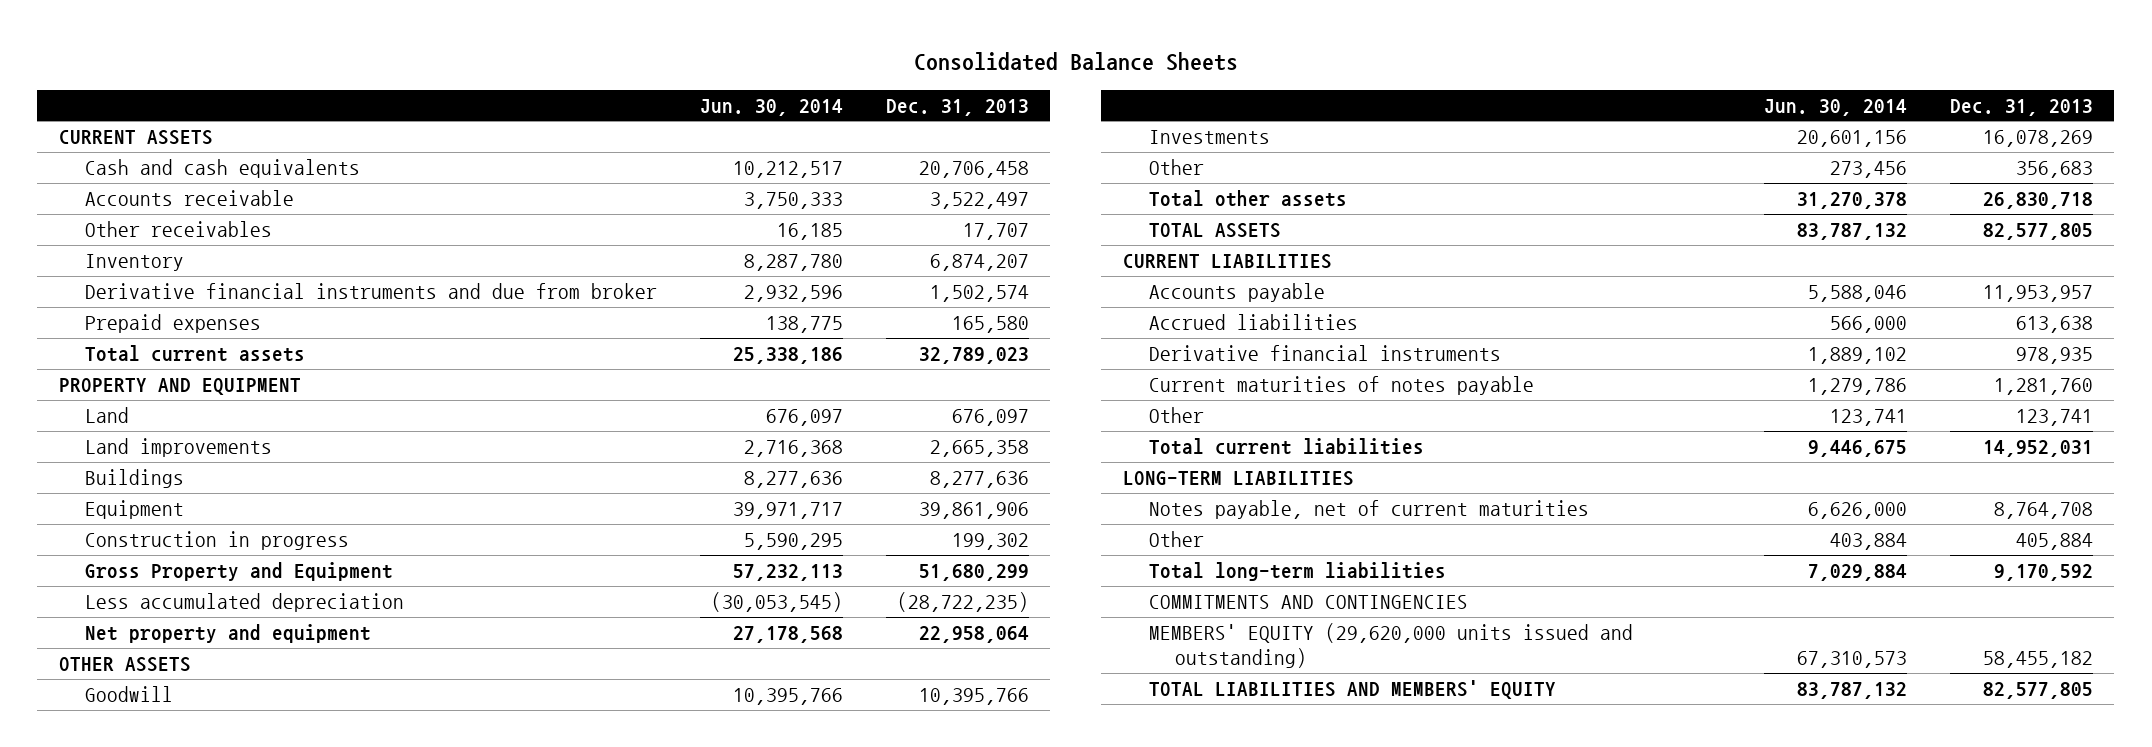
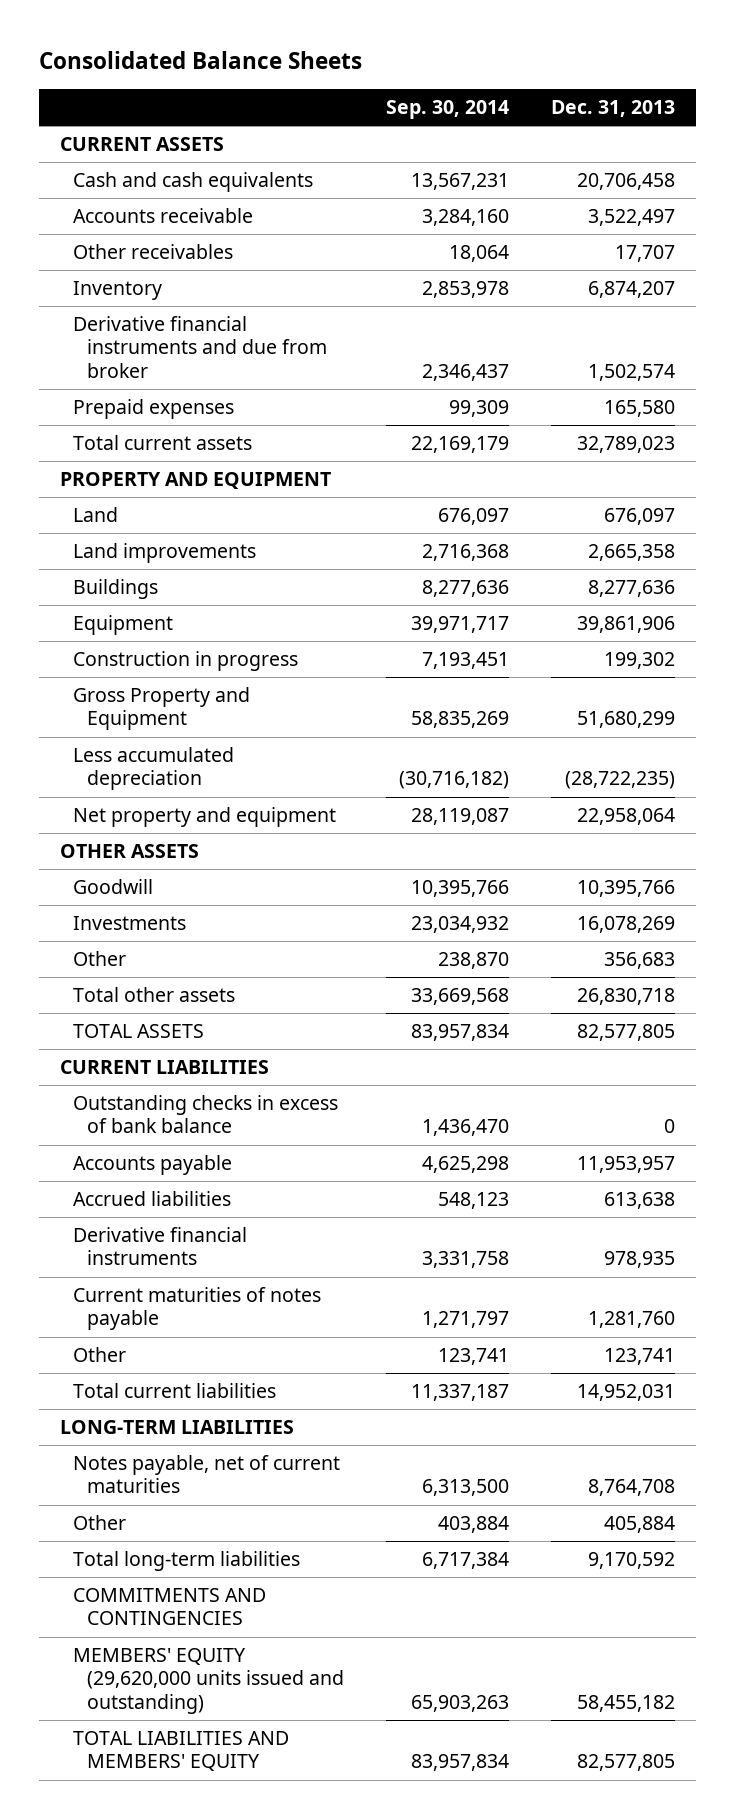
[699,98,843,116] Jun. 30, 2014 -> none
none -> [385,100,509,120] Sep. 30, 2014
none -> [73,1095,339,1134] Outstanding checks in excess of bank balance

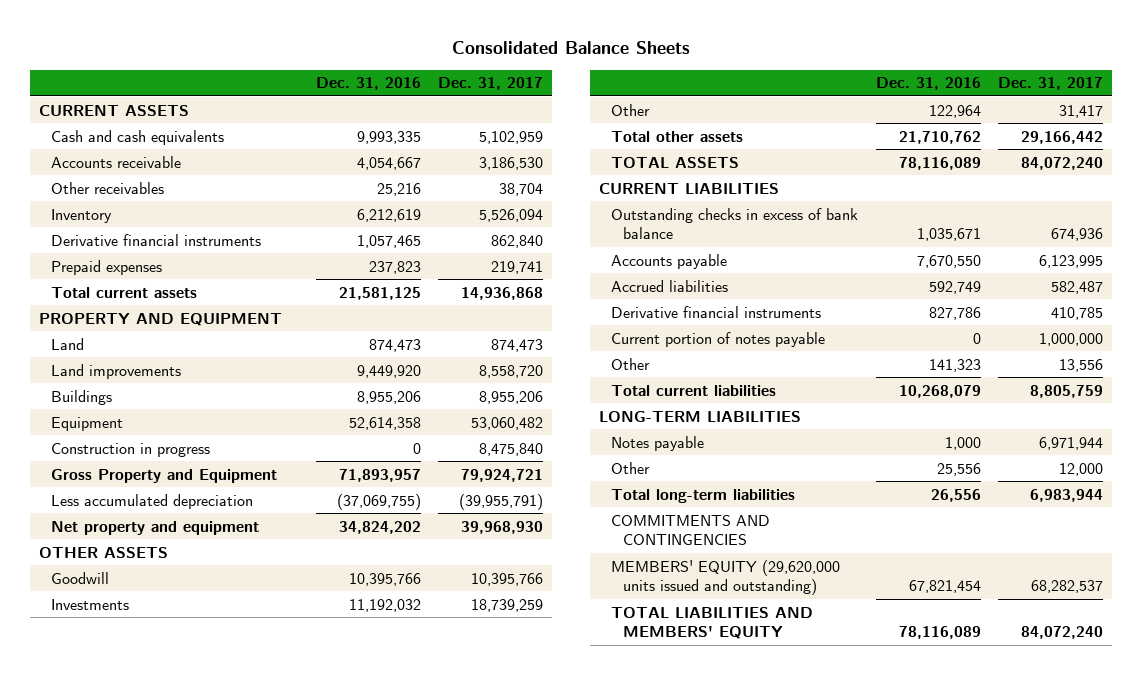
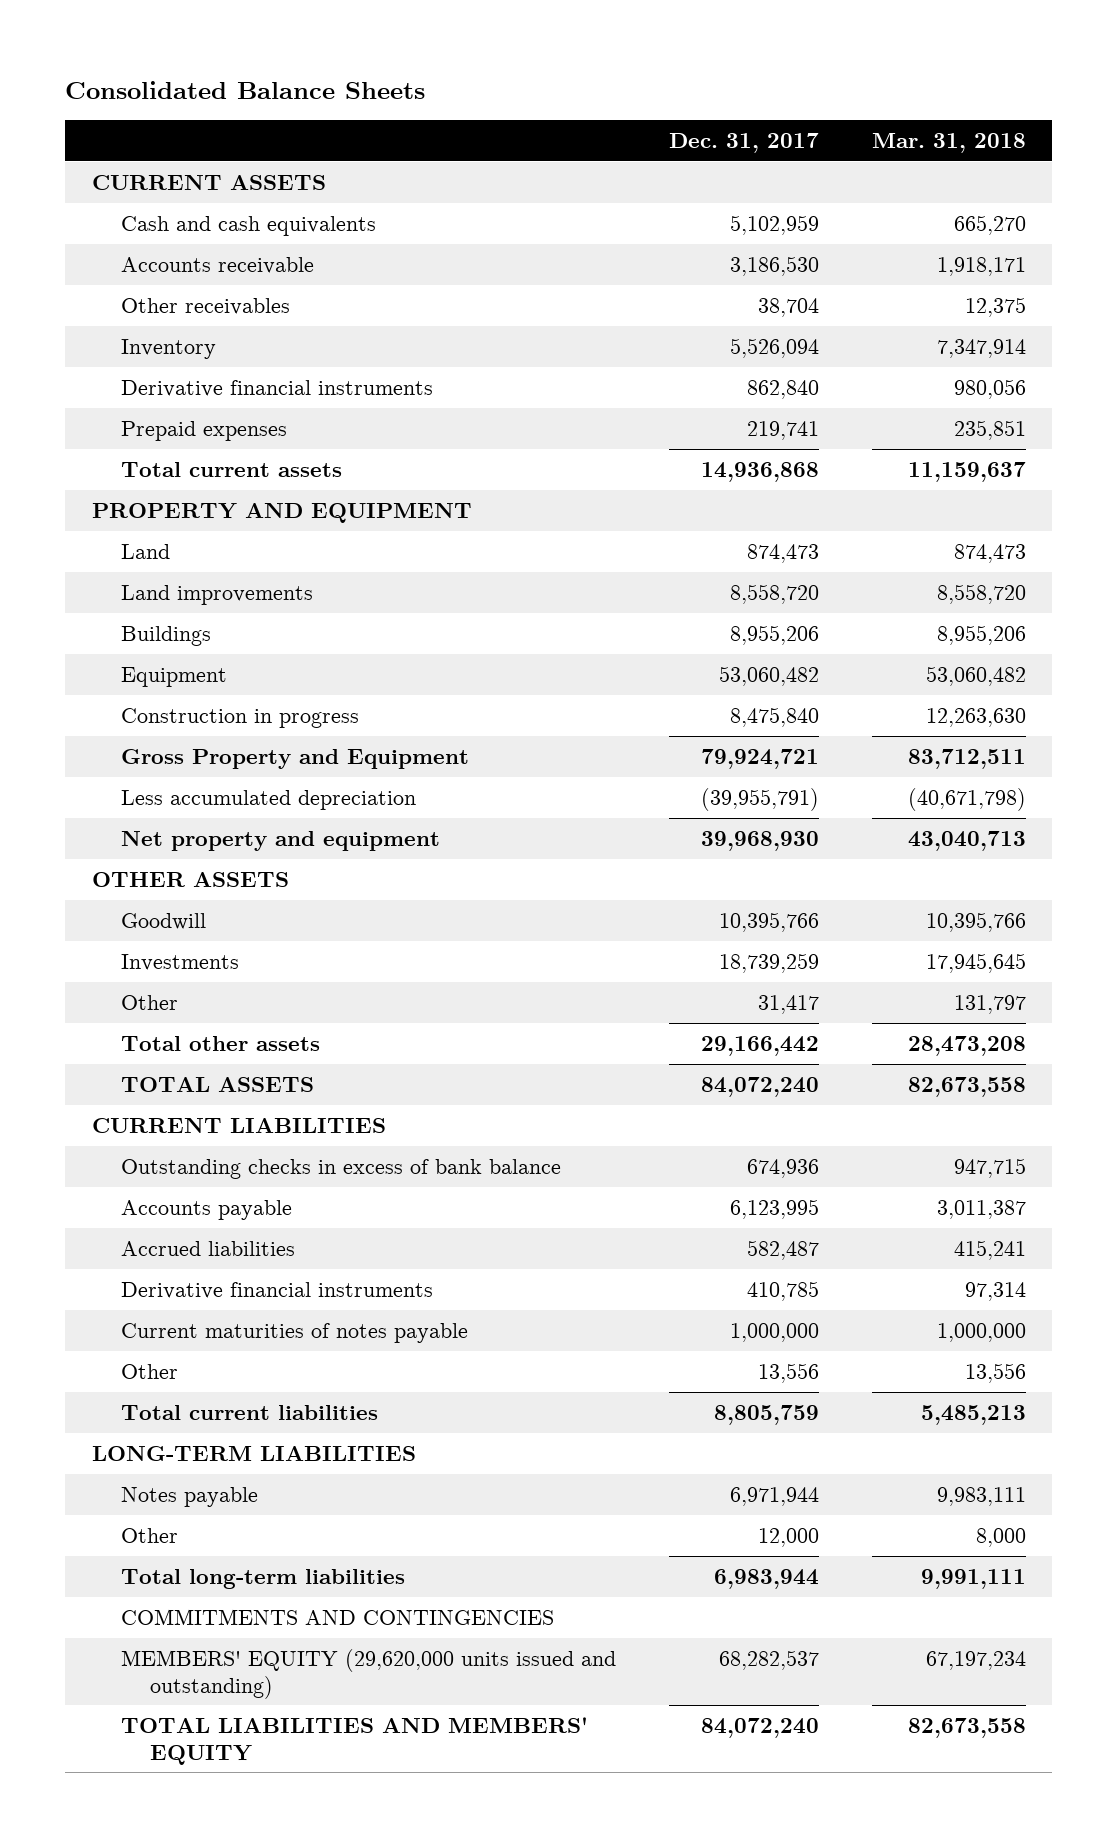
[315,77,421,91] Dec. 31, 2016 -> none
none -> [871,132,1026,153] Mar. 31, 2018
[611,331,826,347] Current portion of notes payable -> [120,1322,468,1343] Current maturities of notes payable

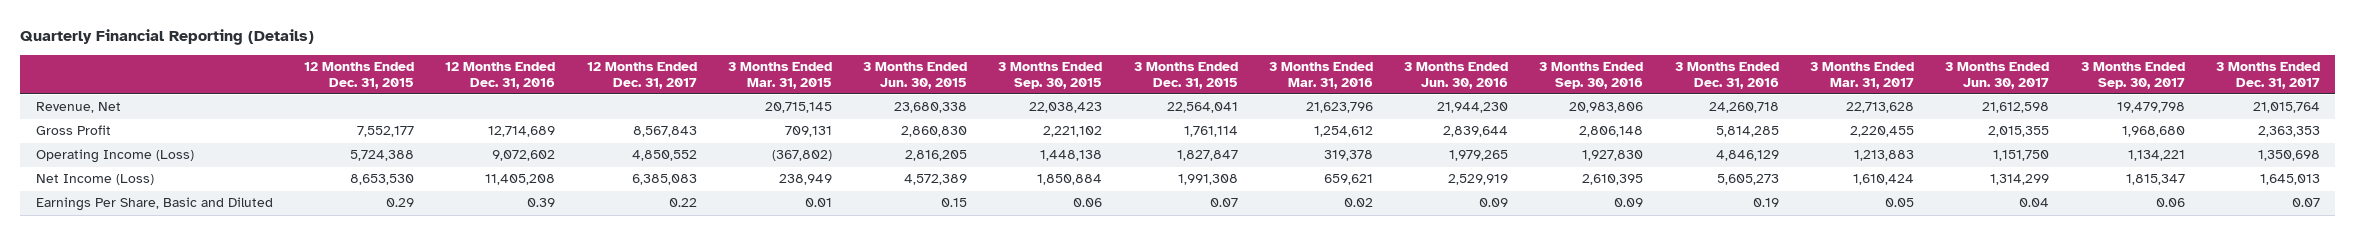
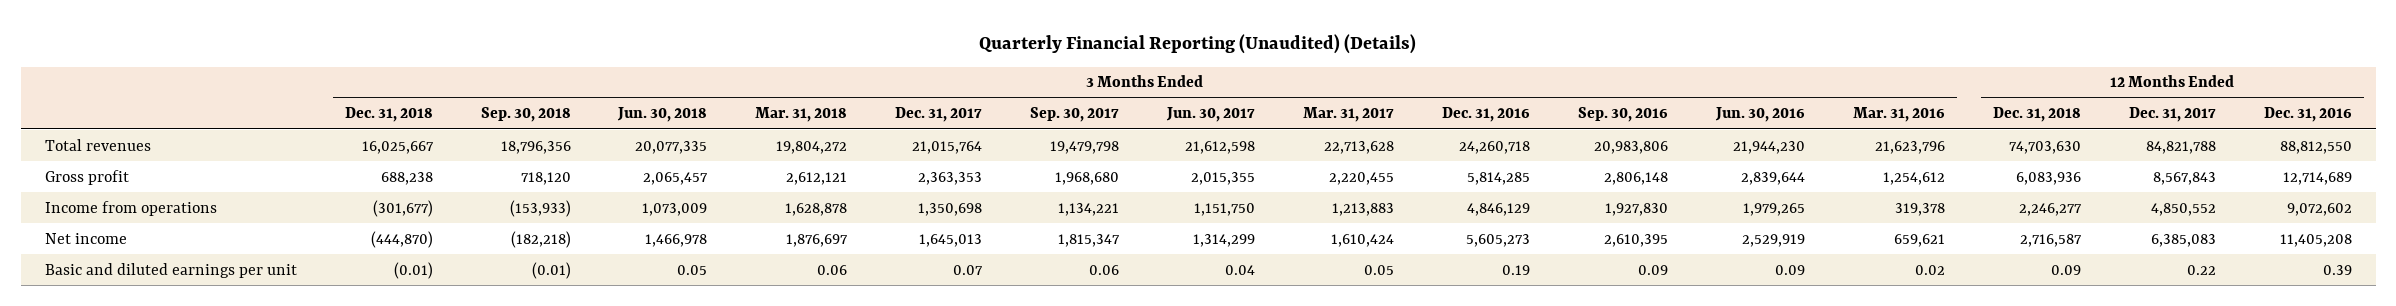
[20,29,315,46] Quarterly Financial Reporting (Details) -> [979,33,1417,54] Quarterly Financial Reporting (Unaudited) (Details)
[304,61,415,89] 12 Months Ended Dec. 31, 2015 -> none
[727,61,832,89] 3 Months Ended Mar. 31, 2015 -> none
[863,61,968,89] 3 Months Ended Jun. 30, 2015 -> none
[998,61,1103,89] 3 Months Ended Sep. 30, 2015 -> none
[1133,61,1238,89] 3 Months Ended Dec. 31, 2015 -> none
none -> [344,107,433,123] Dec. 31, 2018
none -> [480,107,571,123] Sep. 30, 2018
none -> [617,107,708,123] Jun. 30, 2018
none -> [755,107,848,123] Mar. 31, 2018
none -> [1992,107,2081,123] Dec. 31, 2018
[35,102,121,114] Revenue, Net -> none
none -> [44,138,151,151] Total revenues
[35,125,111,136] Gross Profit -> [44,169,129,185] Gross profit
[35,149,194,164] Operating Income (Loss) -> [44,200,217,216] Income from operations
[35,174,154,186] Net Income (Loss) -> [44,232,127,244] Net income
[35,197,273,212] Earnings Per Share, Basic and Diluted -> [44,262,297,278] Basic and diluted earnings per unit

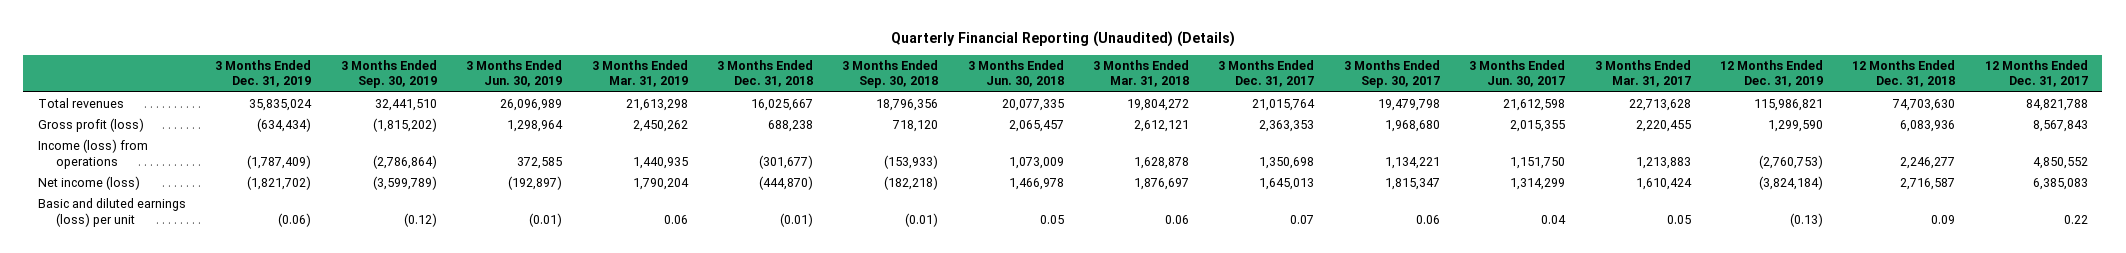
[1442,107,1531,123] Dec. 31, 2016 -> none
[1578,107,1669,123] Sep. 30, 2016 -> none
[1715,107,1806,123] Jun. 30, 2016 -> none
[1852,107,1945,123] Mar. 31, 2016 -> none
[2263,107,2352,123] Dec. 31, 2016 -> none
none -> [215,59,312,88] 3 Months Ended Dec. 31, 2019
none -> [340,59,437,89] 3 Months Ended Sep. 30, 2019
none -> [466,59,563,88] 3 Months Ended Jun. 30, 2019
none -> [591,59,688,88] 3 Months Ended Mar. 31, 2019
none -> [1720,59,1824,88] 12 Months Ended Dec. 31, 2019
[44,169,129,185] Gross profit -> [37,117,144,132] Gross profit (loss)
[44,200,217,216] Income from operations -> [37,138,148,169] Income (loss) from operations
[44,232,127,244] Net income -> [37,175,140,190] Net income (loss)
[44,262,297,278] Basic and diluted earnings per unit -> [37,197,186,227] Basic and diluted earnings (loss) per unit

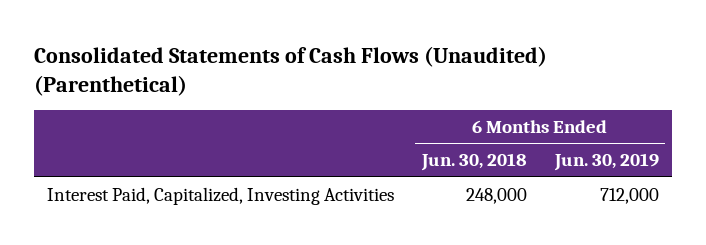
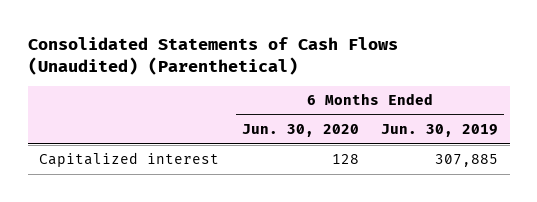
[420,153,527,172] Jun. 30, 2018 -> none
none -> [241,124,359,138] Jun. 30, 2020
[47,186,395,205] Interest Paid, Capitalized, Investing Activities -> [38,152,219,168] Capitalized interest
[599,187,659,204] 712,000 -> [435,154,499,168] 307,885

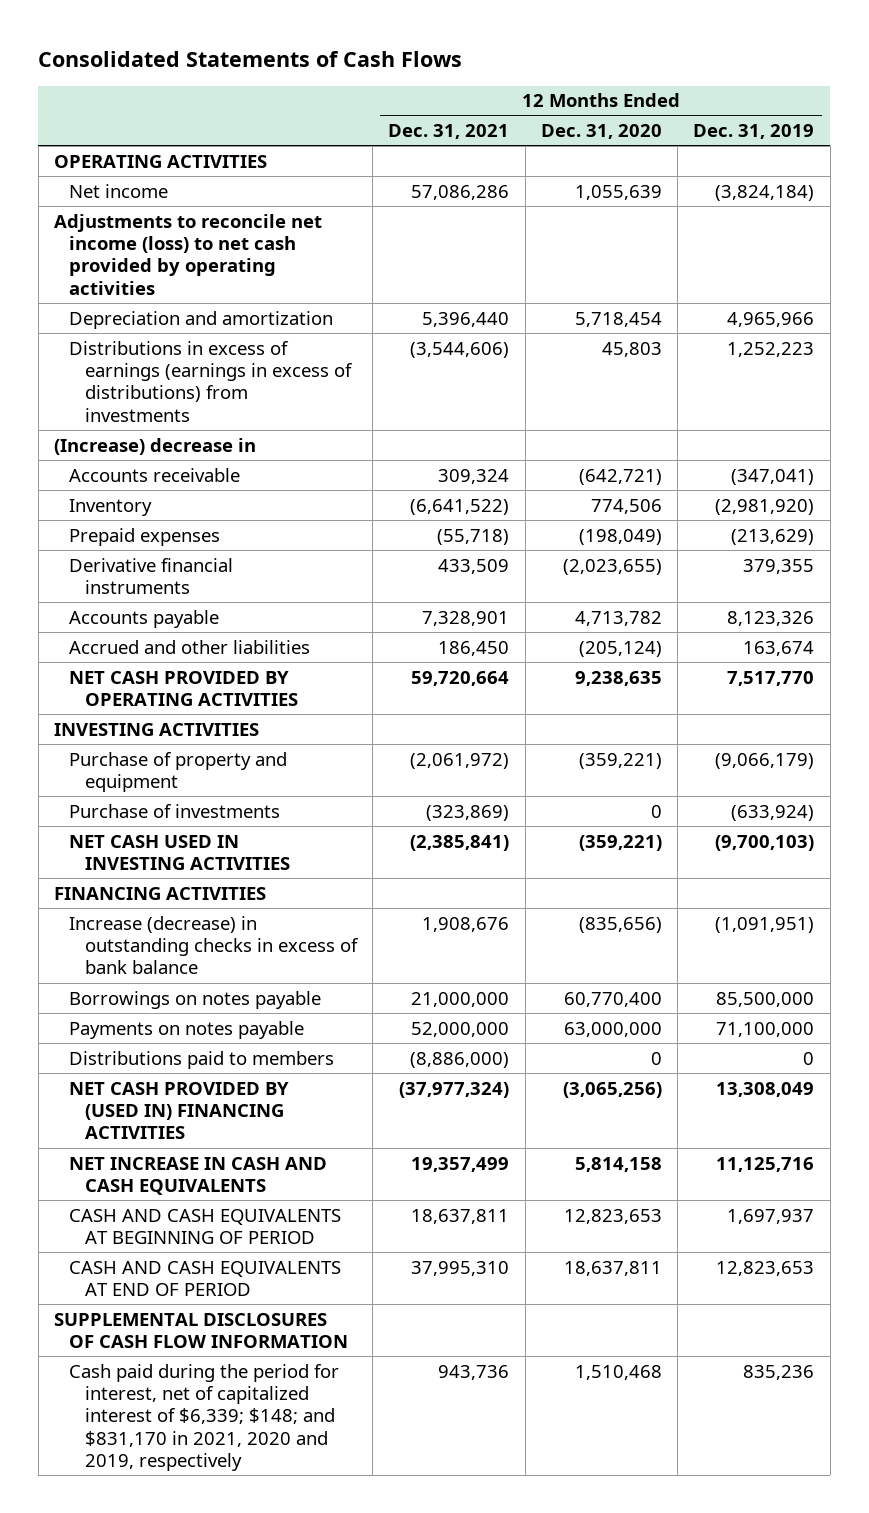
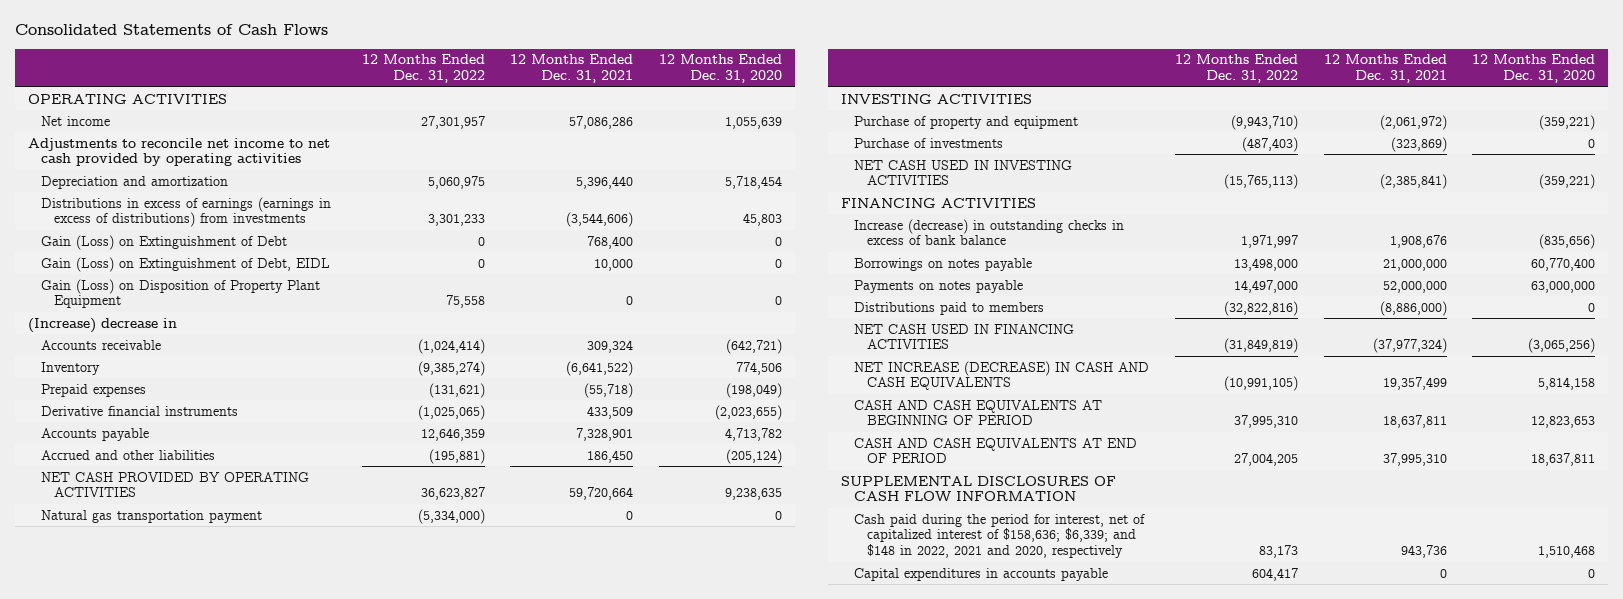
[693,124,815,140] Dec. 31, 2019 -> none
none -> [361,54,485,84] 12 Months Ended Dec. 31, 2022
[54,213,323,295] Adjustments to reconcile net income (loss) to net cash provided by operating activities -> [27,137,330,167] Adjustments to reconcile net income to net cash provided by operating activities
none -> [40,234,287,250] Gain (Loss) on Extinguishment of Debt
none -> [40,256,330,272] Gain (Loss) on Extinguishment of Debt, EIDL
none -> [40,278,320,309] Gain (Loss) on Disposition of Property Plant Equipment
none -> [40,509,262,523] Natural gas transportation payment
[69,1081,290,1140] NET CASH PROVIDED BY (USED IN) FINANCING ACTIVITIES -> [854,323,1075,350] NET CASH USED IN FINANCING ACTIVITIES
[69,1156,328,1195] NET INCREASE IN CASH AND CASH EQUIVALENTS -> [854,360,1150,391] NET INCREASE (DECREASE) IN CASH AND CASH EQUIVALENTS
[69,1363,340,1472] Cash paid during the period for interest, net of capitalized interest of $6,339; $148; and $831,170 in 2021, 2020 and 2019, respectively -> [854,513,1146,558] Cash paid during the period for interest, net of capitalized interest of $158,636; $6,339; and $148 in 2022, 2021 and 2020, respectively
none -> [854,567,1109,581] Capital expenditures in accounts payable

